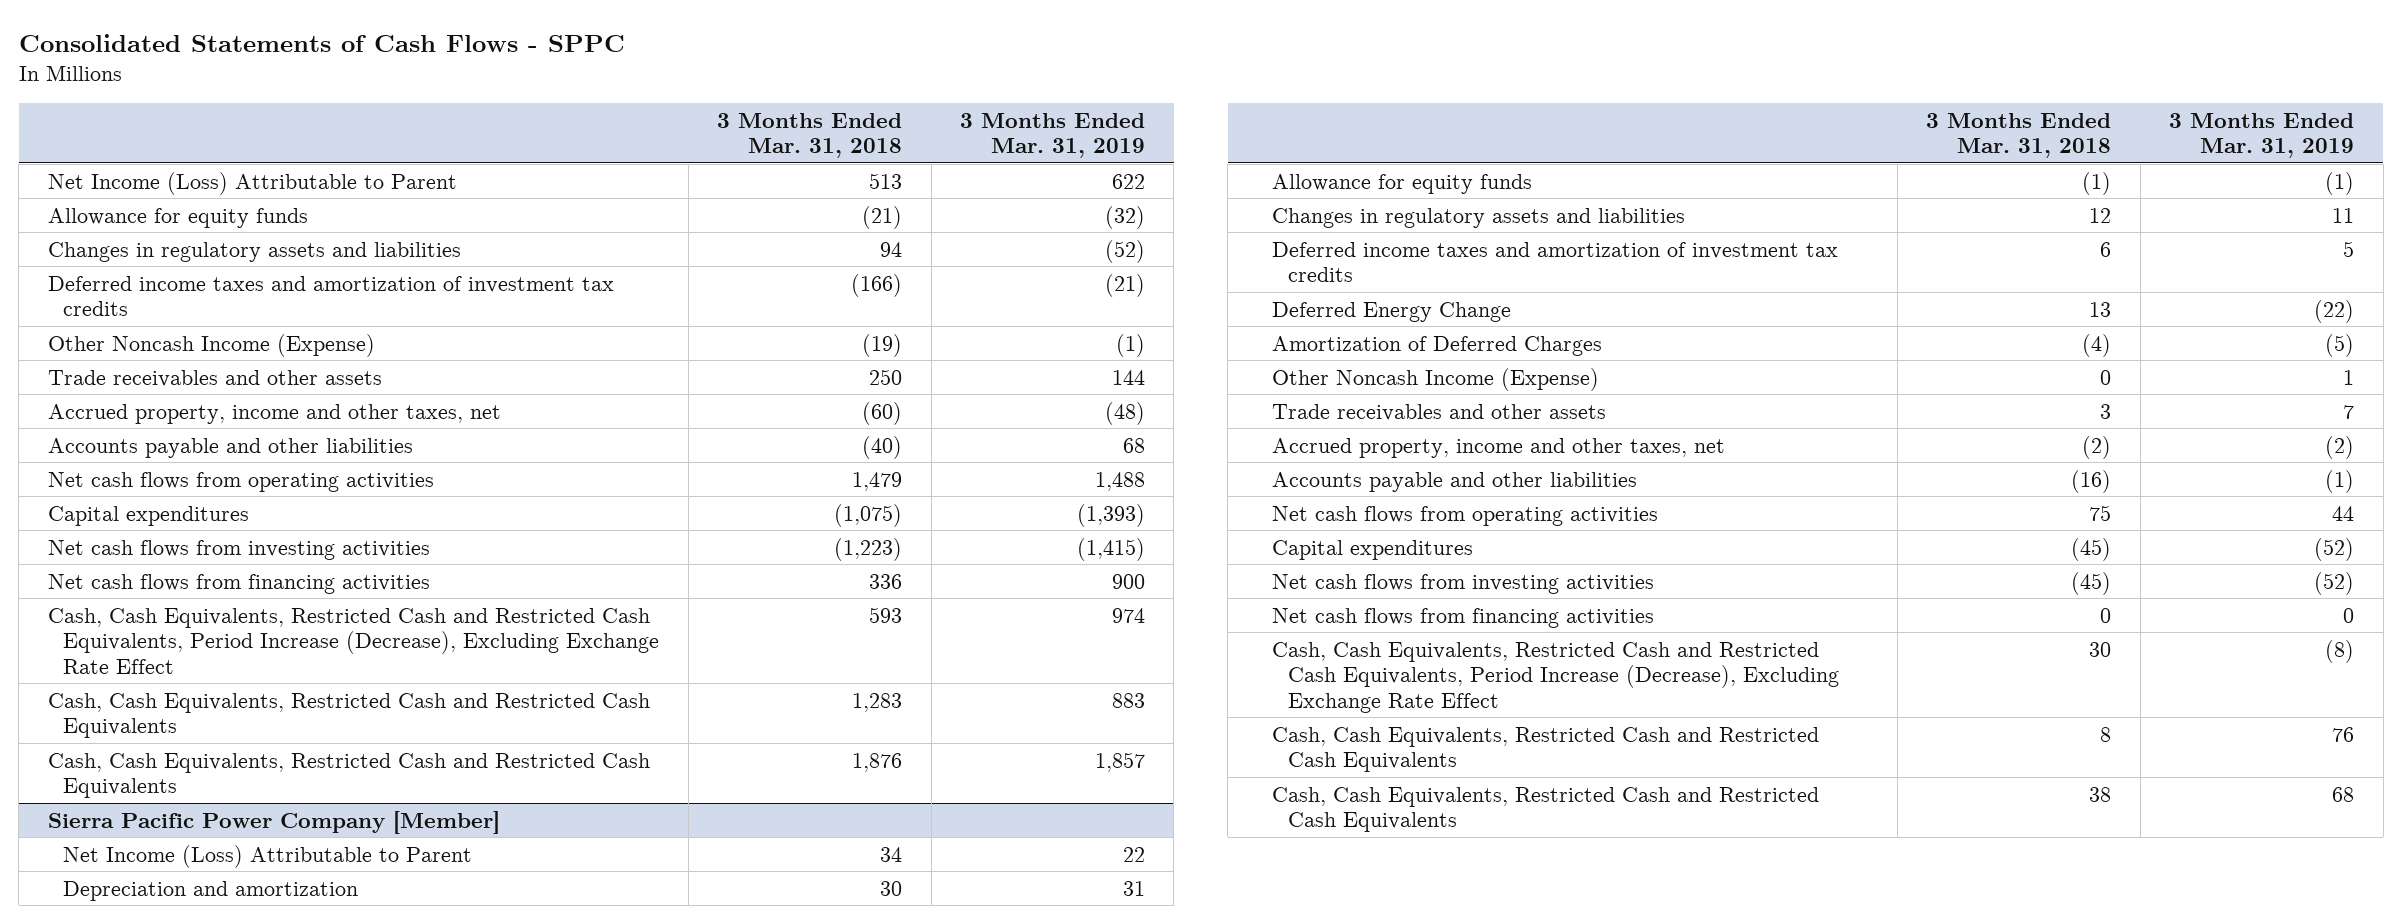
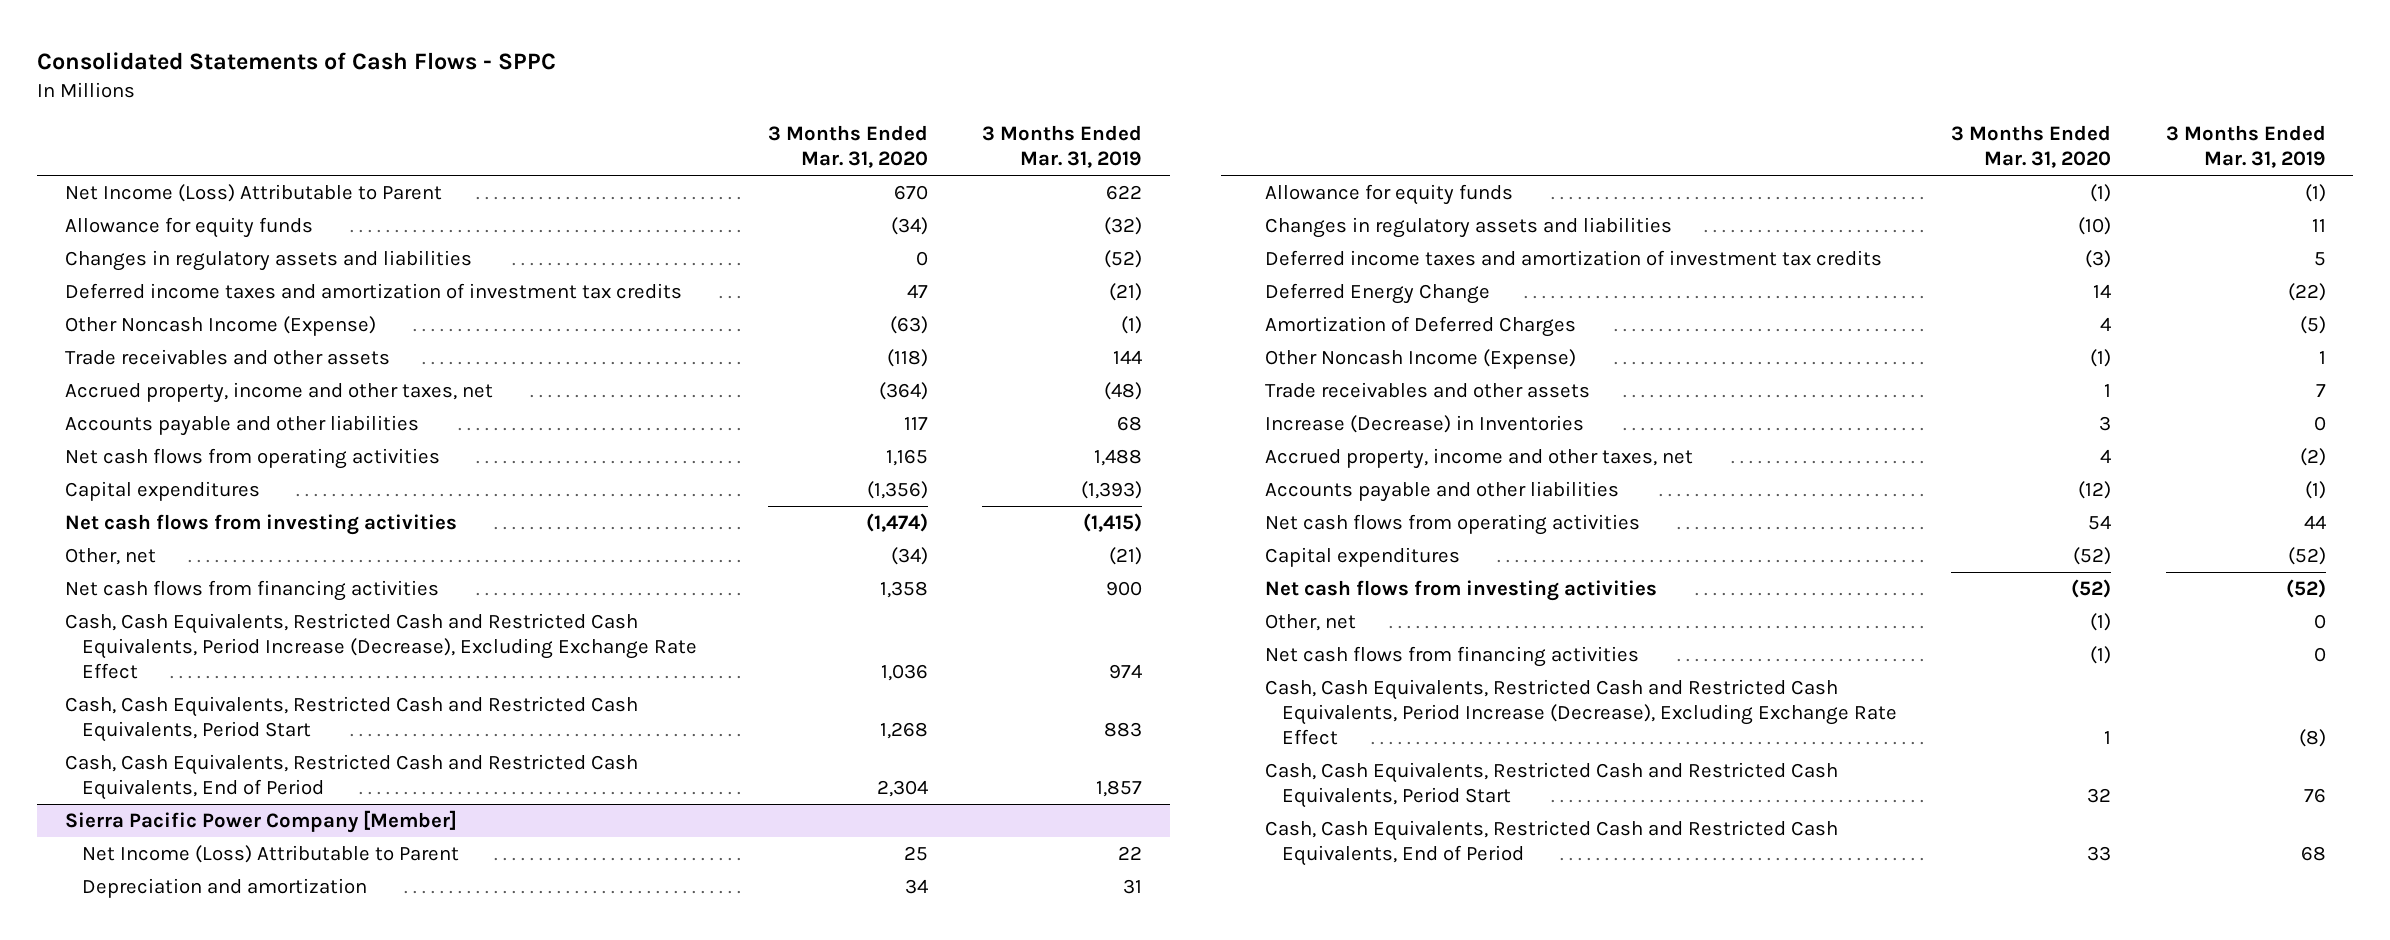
[717,112,903,159] 3 Months Ended Mar. 31, 2018 -> none
none -> [768,125,929,169] 3 Months Ended Mar. 31, 2020
none -> [64,548,156,566] Other, net
[47,692,650,739] Cash, Cash Equivalents, Restricted Cash and Restricted Cash Equivalents -> [64,696,638,743] Cash, Cash Equivalents, Restricted Cash and Restricted Cash Equivalents, Period Start
[47,752,650,799] Cash, Cash Equivalents, Restricted Cash and Restricted Cash Equivalents -> [64,754,638,801] Cash, Cash Equivalents, Restricted Cash and Restricted Cash Equivalents, End of Period
none -> [1264,415,1584,434] Increase (Decrease) in Inventories
none -> [1264,614,1356,632] Other, net
[1272,726,1820,773] Cash, Cash Equivalents, Restricted Cash and Restricted Cash Equivalents -> [1264,762,1838,809] Cash, Cash Equivalents, Restricted Cash and Restricted Cash Equivalents, Period Start
[1272,786,1820,833] Cash, Cash Equivalents, Restricted Cash and Restricted Cash Equivalents -> [1264,820,1838,867] Cash, Cash Equivalents, Restricted Cash and Restricted Cash Equivalents, End of Period

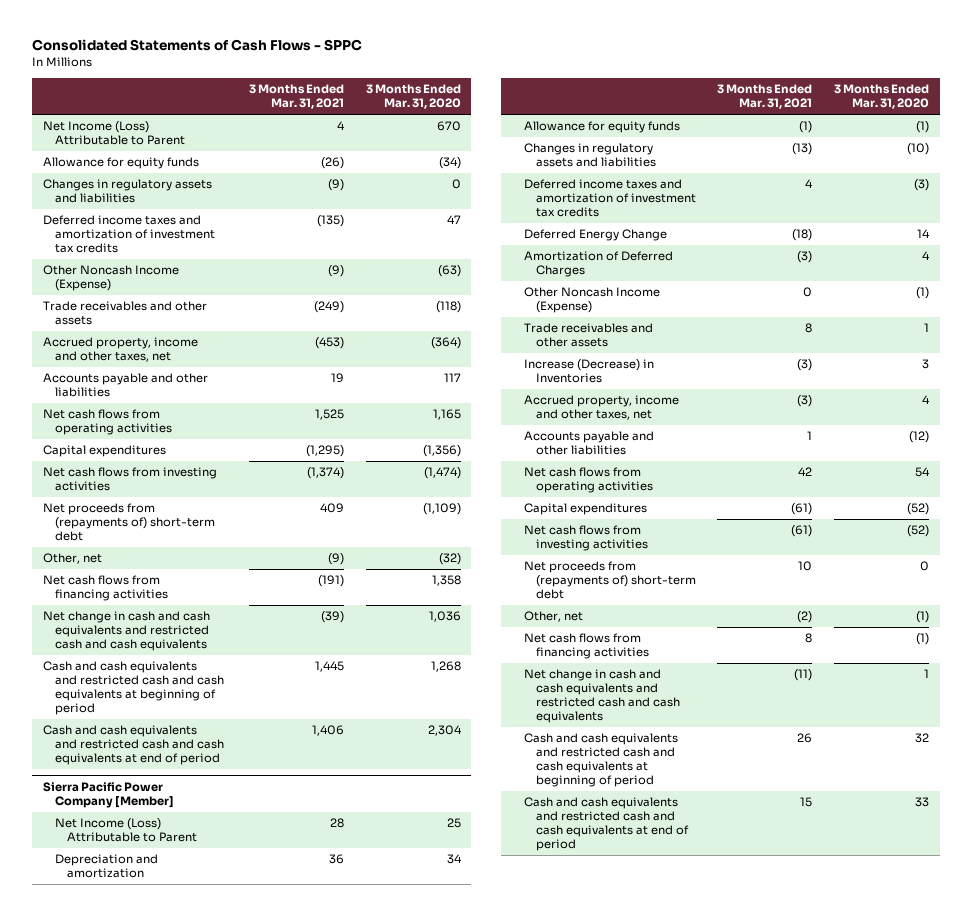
[982,125,1143,169] 3 Months Ended Mar. 31, 2019 -> none
none -> [249,84,345,110] 3 Months Ended Mar. 31, 2021
none -> [43,503,216,542] Net proceeds from (repayments of) short-term debt
[891,547,929,566] (34) -> [438,553,461,566] (32)
[64,613,697,680] Cash, Cash Equivalents, Restricted Cash and Restricted Cash Equivalents, Period Increase (Decrease), Excluding Exchange Rate Effect -> [43,611,211,652] Net change in cash and cash equivalents and restricted cash and cash equivalents
[64,696,638,743] Cash, Cash Equivalents, Restricted Cash and Restricted Cash Equivalents, Period Start -> [43,661,225,715] Cash and cash equivalents and restricted cash and cash equivalents at beginning of period
[64,754,638,801] Cash, Cash Equivalents, Restricted Cash and Restricted Cash Equivalents, End of Period -> [43,725,225,766] Cash and cash equivalents and restricted cash and cash equivalents at end of period
none -> [523,561,696,600] Net proceeds from (repayments of) short-term debt
[1264,679,1898,746] Cash, Cash Equivalents, Restricted Cash and Restricted Cash Equivalents, Period Increase (Decrease), Excluding Exchange Rate Effect -> [523,669,680,723] Net change in cash and cash equivalents and restricted cash and cash equivalents
[1264,762,1838,809] Cash, Cash Equivalents, Restricted Cash and Restricted Cash Equivalents, Period Start -> [523,733,678,787] Cash and cash equivalents and restricted cash and cash equivalents at beginning of period
[1264,820,1838,867] Cash, Cash Equivalents, Restricted Cash and Restricted Cash Equivalents, End of Period -> [523,797,689,851] Cash and cash equivalents and restricted cash and cash equivalents at end of period

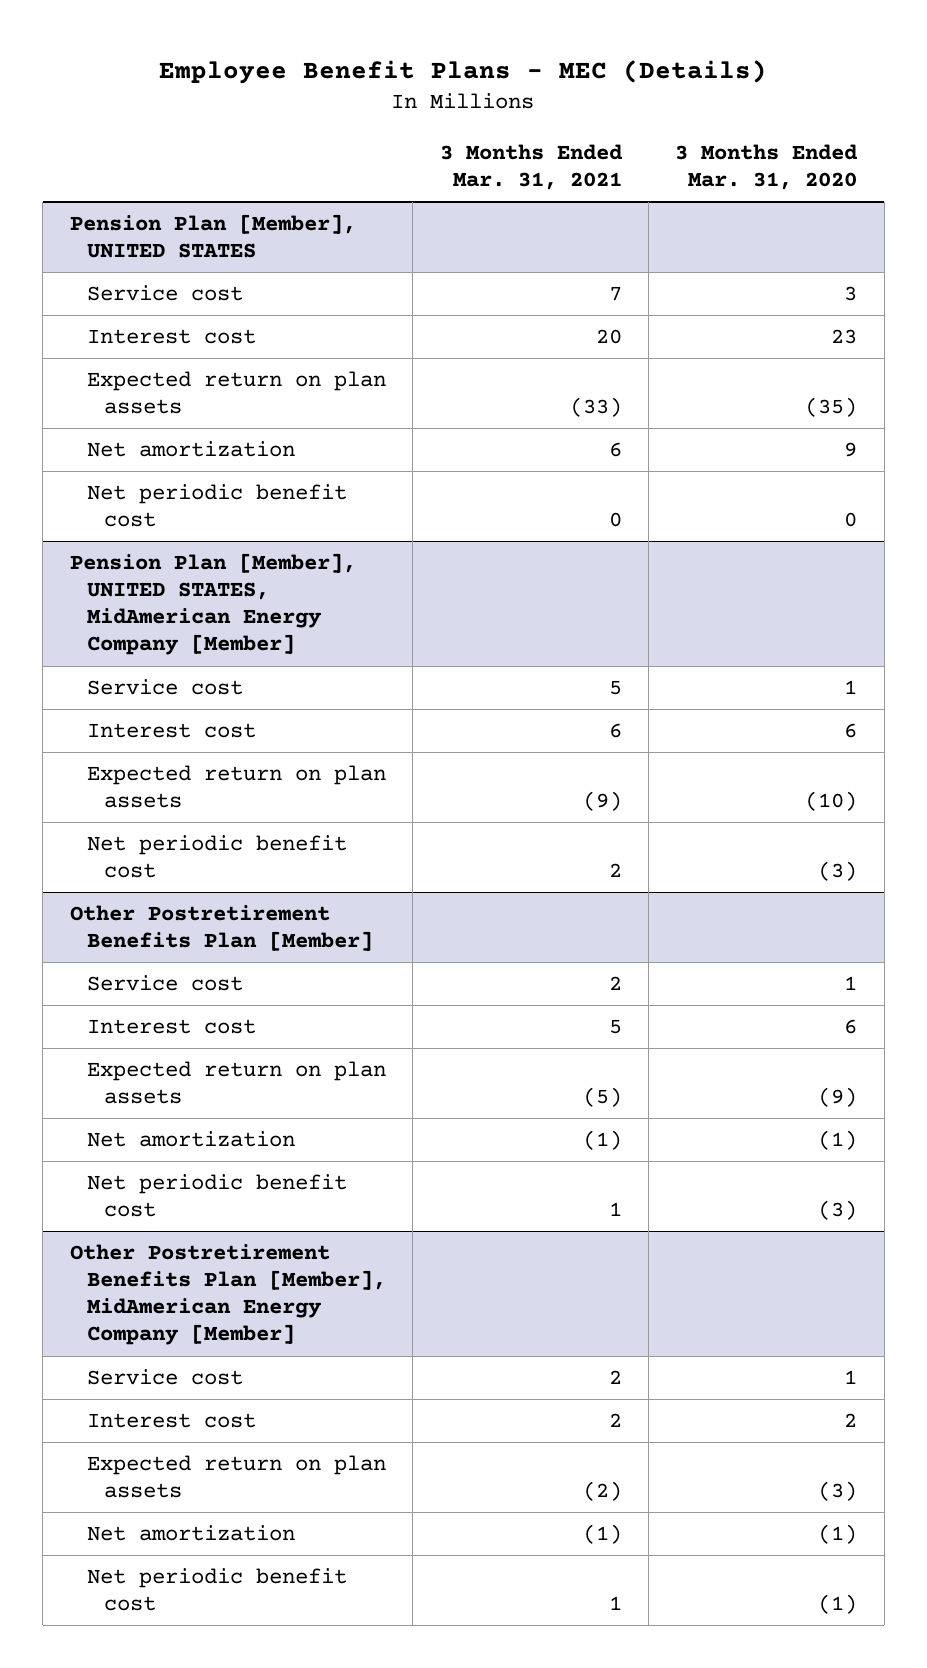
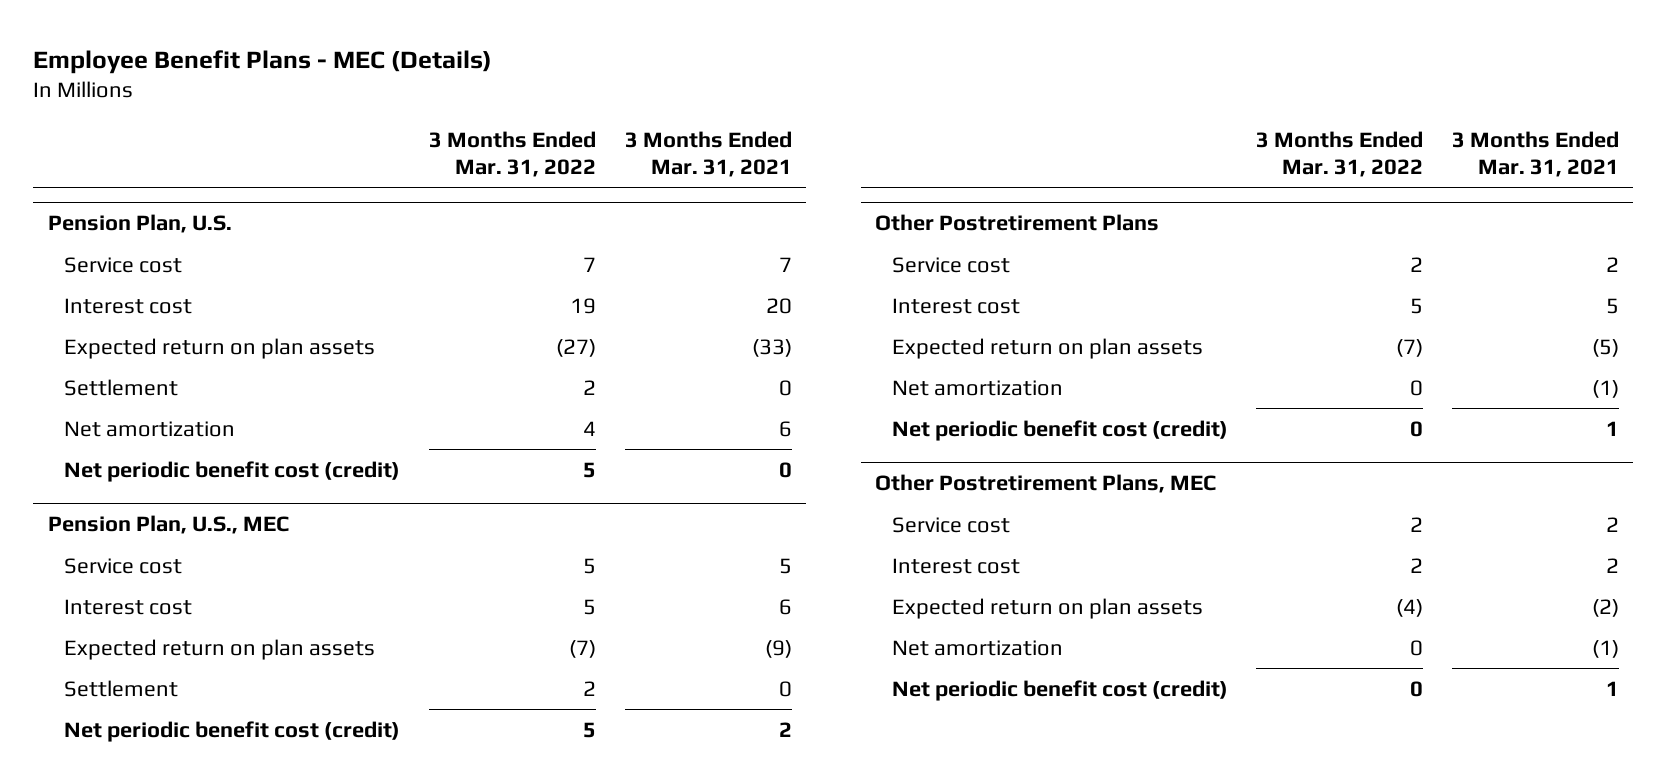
[675,143,859,190] 3 Months Ended Mar. 31, 2020 -> none
none -> [428,131,596,177] 3 Months Ended Mar. 31, 2022
[69,214,356,259] Pension Plan [Member], UNITED STATES -> none
none -> [47,214,232,234] Pension Plan, U.S.
none -> [64,378,179,396] Settlement
[69,553,356,656] Pension Plan [Member], UNITED STATES, MidAmerican Energy Company [Member] -> none
[86,484,347,528] Net periodic benefit cost -> [64,460,401,482] Net periodic benefit cost (credit)
none -> [47,515,289,535] Pension Plan, U.S., MEC
none -> [64,679,179,697] Settlement
[86,835,347,879] Net periodic benefit cost -> [64,720,401,742] Net periodic benefit cost (credit)
[69,905,373,952] Other Postretirement Benefits Plan [Member] -> [875,214,1160,232] Other Postretirement Plans
[69,1244,386,1346] Other Postretirement Benefits Plan [Member], MidAmerican Energy Company [Member] -> none
[86,1174,347,1218] Net periodic benefit cost -> [891,419,1228,441] Net periodic benefit cost (credit)
none -> [875,474,1217,494] Other Postretirement Plans, MEC
[86,1568,347,1612] Net periodic benefit cost -> [891,679,1228,701] Net periodic benefit cost (credit)

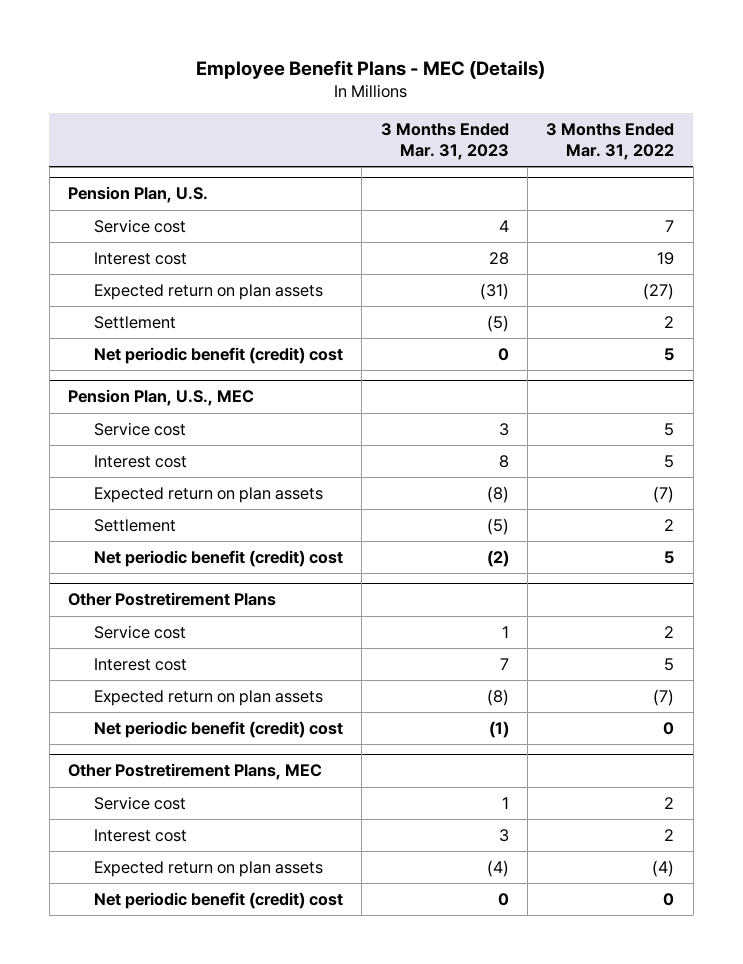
[624,131,792,177] 3 Months Ended Mar. 31, 2021 -> none
none -> [380,123,509,160] 3 Months Ended Mar. 31, 2023
[64,420,236,437] Net amortization -> none
[64,460,401,482] Net periodic benefit cost (credit) -> [93,347,343,365] Net periodic benefit (credit) cost
[64,720,401,742] Net periodic benefit cost (credit) -> [93,550,343,568] Net periodic benefit (credit) cost
[891,379,1063,396] Net amortization -> none
[891,419,1228,441] Net periodic benefit cost (credit) -> [93,721,343,739] Net periodic benefit (credit) cost
[891,639,1063,656] Net amortization -> none
[891,679,1228,701] Net periodic benefit cost (credit) -> [93,892,343,910] Net periodic benefit (credit) cost

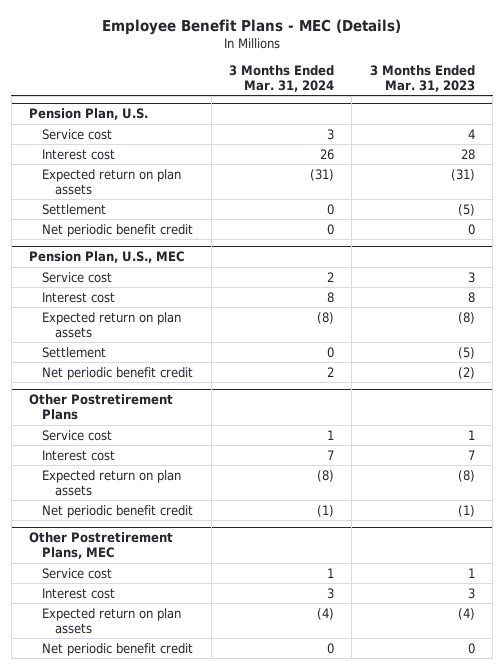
[546,123,675,160] 3 Months Ended Mar. 31, 2022 -> none
none -> [228,64,334,92] 3 Months Ended Mar. 31, 2024
[93,347,343,365] Net periodic benefit (credit) cost -> [42,223,194,237] Net periodic benefit credit
[93,550,343,568] Net periodic benefit (credit) cost -> [42,366,194,380] Net periodic benefit credit
[93,721,343,739] Net periodic benefit (credit) cost -> [42,504,194,518] Net periodic benefit credit
[93,892,343,910] Net periodic benefit (credit) cost -> [42,642,194,656] Net periodic benefit credit

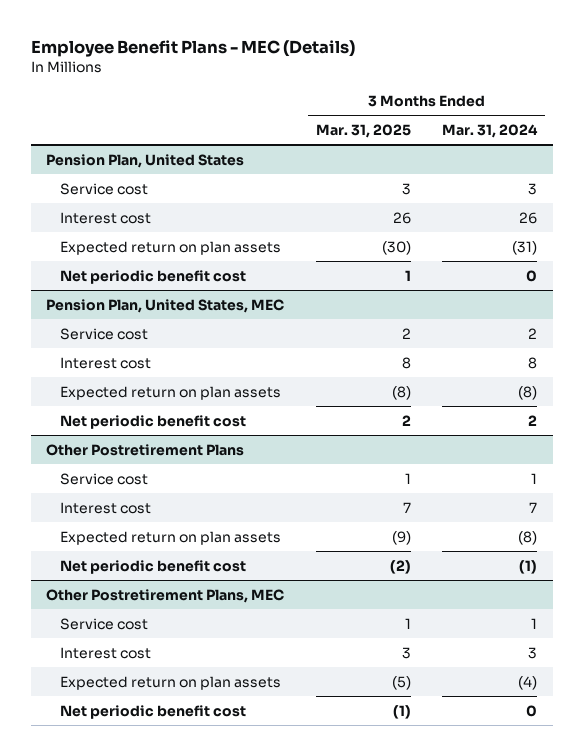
[369,64,475,92] 3 Months Ended Mar. 31, 2023 -> none
none -> [315,123,411,138] Mar. 31, 2025
[29,108,149,121] Pension Plan, U.S. -> none
none -> [46,153,245,168] Pension Plan, United States
[42,203,107,215] Settlement -> none
[29,251,186,264] Pension Plan, U.S., MEC -> none
[42,223,194,237] Net periodic benefit credit -> [60,269,247,284] Net periodic benefit cost
none -> [46,298,285,313] Pension Plan, United States, MEC
[42,346,107,358] Settlement -> none
[42,366,194,380] Net periodic benefit credit -> [60,414,247,429] Net periodic benefit cost
[42,504,194,518] Net periodic benefit credit -> [60,559,247,574] Net periodic benefit cost
[42,642,194,656] Net periodic benefit credit -> [60,704,247,719] Net periodic benefit cost

